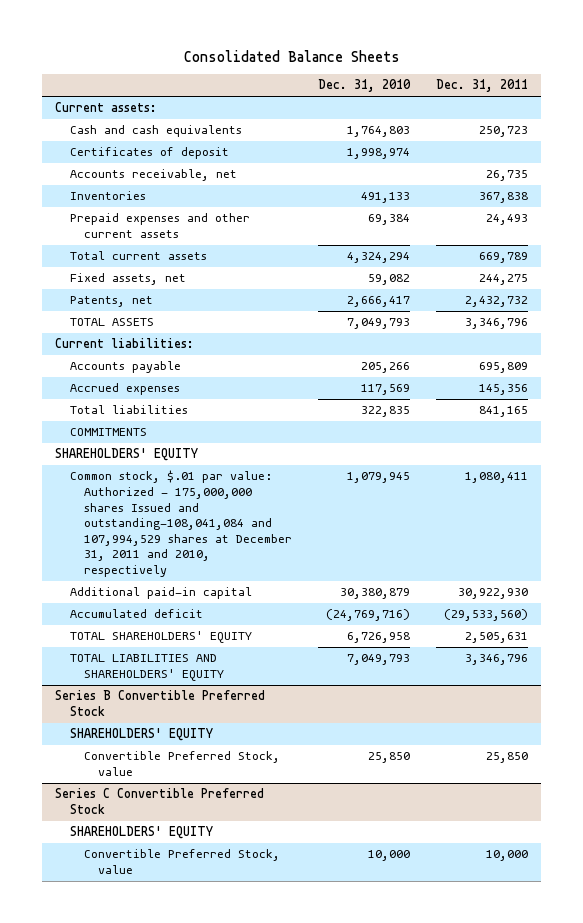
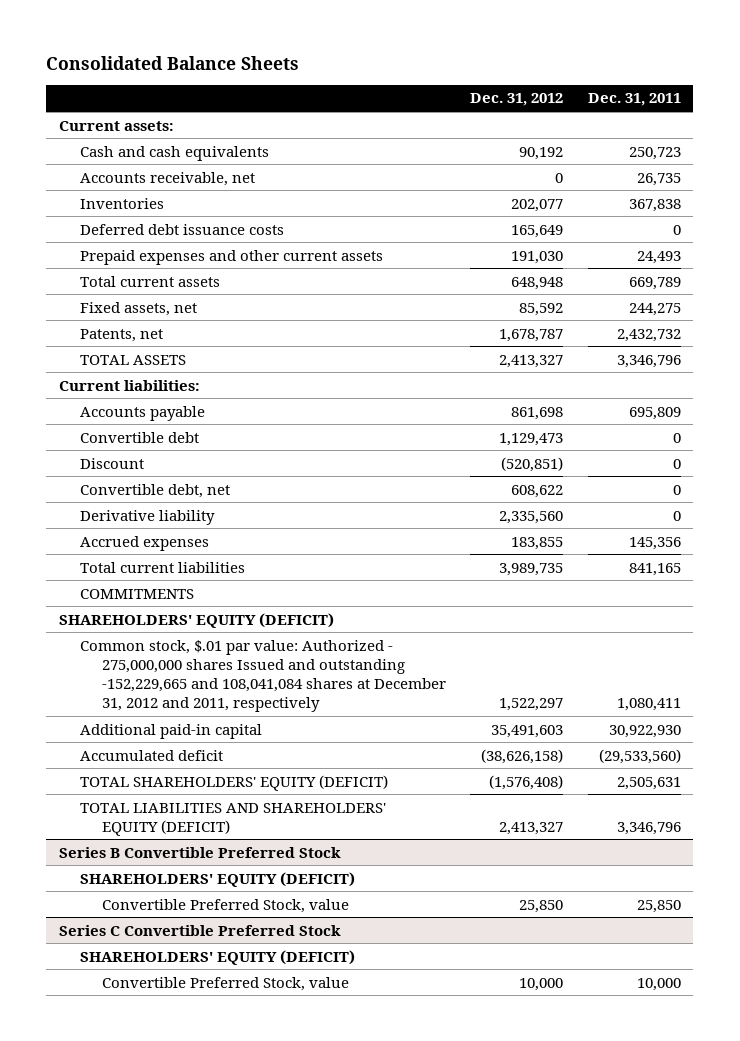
[317,79,411,93] Dec. 31, 2010 -> none
none -> [470,93,564,107] Dec. 31, 2012
[69,147,229,160] Certificates of deposit -> none
none -> [80,223,285,235] Deferred debt issuance costs
none -> [80,431,200,443] Convertible debt
none -> [80,457,145,469] Discount
none -> [80,483,231,498] Convertible debt, net
none -> [80,509,216,525] Derivative liability
[69,405,188,415] Total liabilities -> [80,561,246,573] Total current liabilities
[55,448,199,462] SHAREHOLDERS' EQUITY -> [58,612,334,628] SHAREHOLDERS' EQUITY (DEFICIT)
[69,470,293,578] Common stock, $.01 par value: Authorized - 175,000,000 shares Issued and outstanding-108,041,084 and 107,994,529 shares at December 31, 2011 and 2010, respectively -> [80,639,446,713] Common stock, $.01 par value: Authorized - 275,000,000 shares Issued and outstanding -152,229,665 and 108,041,084 shares at December 31, 2012 and 2011, respectively
[69,631,252,644] TOTAL SHAREHOLDERS' EQUITY -> [80,774,389,791] TOTAL SHAREHOLDERS' EQUITY (DEFICIT)
[69,654,225,682] TOTAL LIABILITIES AND SHAREHOLDERS' EQUITY -> [80,802,387,836] TOTAL LIABILITIES AND SHAREHOLDERS' EQUITY (DEFICIT)
[69,728,213,742] SHAREHOLDERS' EQUITY -> [80,871,356,887] SHAREHOLDERS' EQUITY (DEFICIT)
[69,826,213,840] SHAREHOLDERS' EQUITY -> [80,949,356,965] SHAREHOLDERS' EQUITY (DEFICIT)

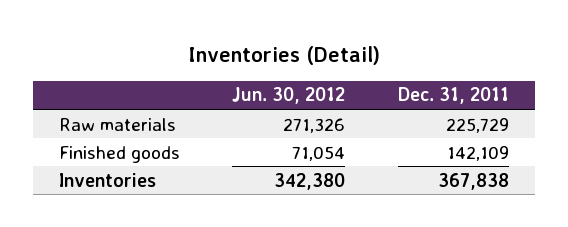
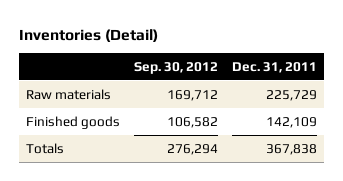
[232,87,346,105] Jun. 30, 2012 -> none
none -> [133,62,218,75] Sep. 30, 2012
[58,172,156,187] Inventories -> [26,142,65,154] Totals

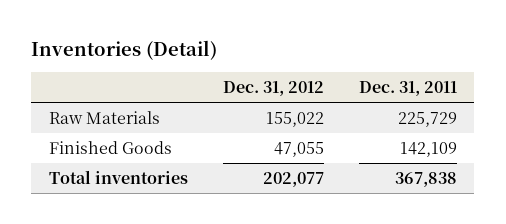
[133,62,218,75] Sep. 30, 2012 -> none
none -> [222,81,324,97] Dec. 31, 2012
[26,88,112,100] Raw materials -> [48,110,160,124] Raw Materials
[26,115,121,129] Finished goods -> [48,140,172,154] Finished Goods
[26,142,65,154] Totals -> [48,169,188,184] Total inventories

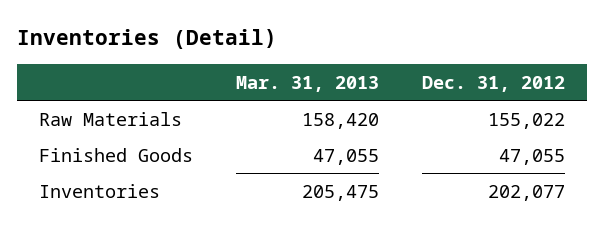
[358,81,457,97] Dec. 31, 2011 -> none
none -> [235,75,379,92] Mar. 31, 2013
[48,169,188,184] Total inventories -> [38,183,160,198] Inventories

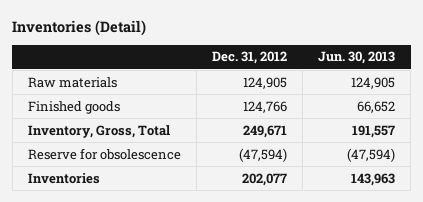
[235,75,379,92] Mar. 31, 2013 -> none
none -> [318,51,396,65] Jun. 30, 2013
[38,111,182,126] Raw Materials -> [27,76,117,88] Raw materials
[488,112,566,129] 155,022 -> [243,76,288,89] 124,905
[38,147,193,162] Finished Goods -> [27,100,120,114] Finished goods
[499,148,566,165] 47,055 -> [243,100,288,113] 124,766
none -> [27,124,170,138] Inventory, Gross, Total
none -> [27,147,181,160] Reserve for obsolescence

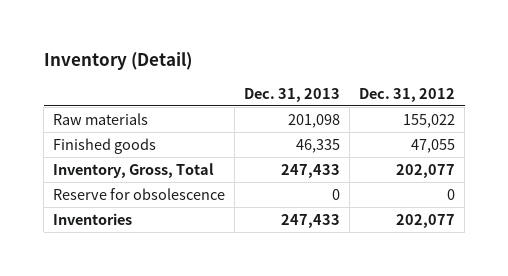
[12,20,147,37] Inventories (Detail) -> [43,52,192,71] Inventory (Detail)
[318,51,396,65] Jun. 30, 2013 -> none
none -> [244,87,341,102] Dec. 31, 2013
[243,76,288,89] 124,905 -> [403,113,456,128] 155,022
[243,100,288,113] 124,766 -> [411,138,456,153] 47,055
[243,124,288,138] 249,671 -> [396,163,456,178] 202,077
[239,147,288,162] (47,594) -> [447,188,456,200] 0

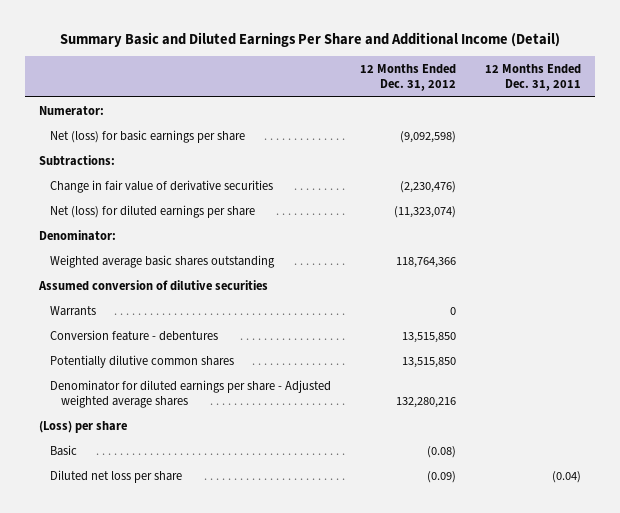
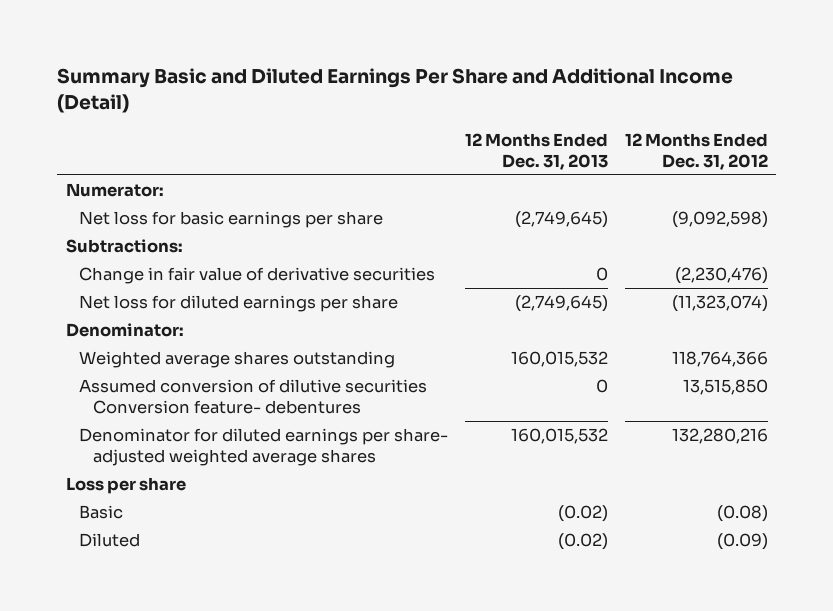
[484,64,581,92] 12 Months Ended Dec. 31, 2011 -> none
none -> [464,132,608,170] 12 Months Ended Dec. 31, 2013
[49,129,245,143] Net (loss) for basic earnings per share -> [79,211,384,229] Net loss for basic earnings per share
[49,204,255,218] Net (loss) for diluted earnings per share -> [79,295,399,313] Net loss for diluted earnings per share
[38,279,269,291] Assumed conversion of dilutive securities -> none
[49,305,96,316] Warrants -> none
[49,354,234,368] Potentially dilutive common shares -> none
[49,254,275,268] Weighted average basic shares outstanding -> [79,351,396,369] Weighted average shares outstanding
[49,329,218,341] Conversion feature - debentures -> [79,379,428,414] Assumed conversion of dilutive securities Conversion feature- debentures
[49,379,331,408] Denominator for diluted earnings per share - Adjusted weighted average shares -> [79,428,449,466] Denominator for diluted earnings per share- adjusted weighted average shares
[39,420,128,433] (Loss) per share -> [65,477,186,495] Loss per share
[49,469,182,483] Diluted net loss per share -> [79,533,141,548] Diluted

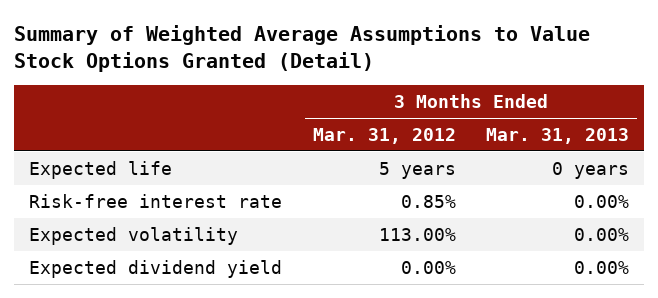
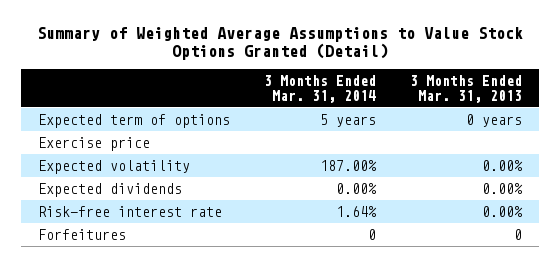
[312,127,456,144] Mar. 31, 2012 -> none
none -> [264,74,377,103] 3 Months Ended Mar. 31, 2014
[29,160,173,179] Expected life -> [38,113,231,128] Expected term of options
none -> [38,136,151,151] Exercise price
[29,259,283,278] Expected dividend yield -> [38,182,183,197] Expected dividends
[29,193,283,208] Risk-free interest rate -> [38,205,223,217] Risk-free interest rate
none -> [38,228,127,240] Forfeitures

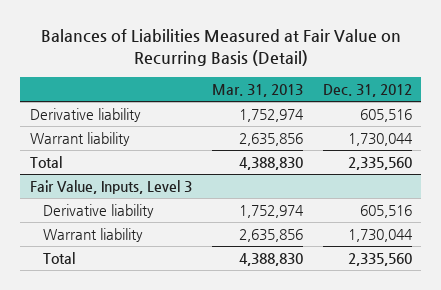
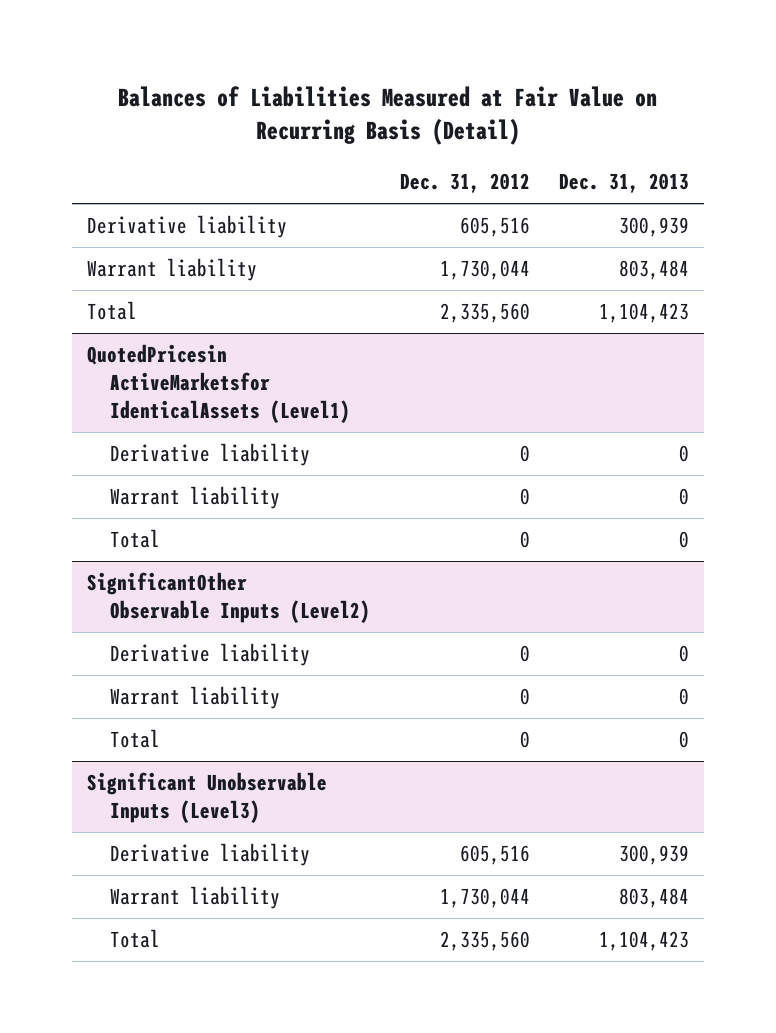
[211,84,303,98] Mar. 31, 2013 -> none
none -> [559,173,690,194] Dec. 31, 2013
[29,179,192,194] Fair Value, Inputs, Level 3 -> none
none -> [87,344,350,423] QuotedPricesin ActiveMarketsfor IdenticalAssets (Level1)
none -> [109,443,310,467] Derivative liability
none -> [109,486,280,510] Warrant liability
none -> [109,529,160,549] Total
none -> [87,572,370,623] SignificantOther Observable Inputs (Level2)
none -> [109,643,310,667] Derivative liability
none -> [109,686,280,710] Warrant liability
none -> [109,729,160,749] Total
none -> [87,772,328,823] Significant Unobservable Inputs (Level3)

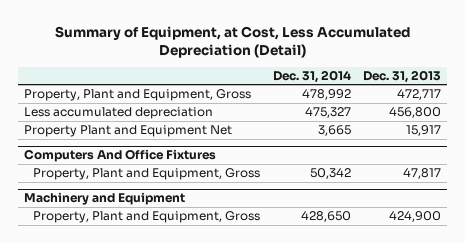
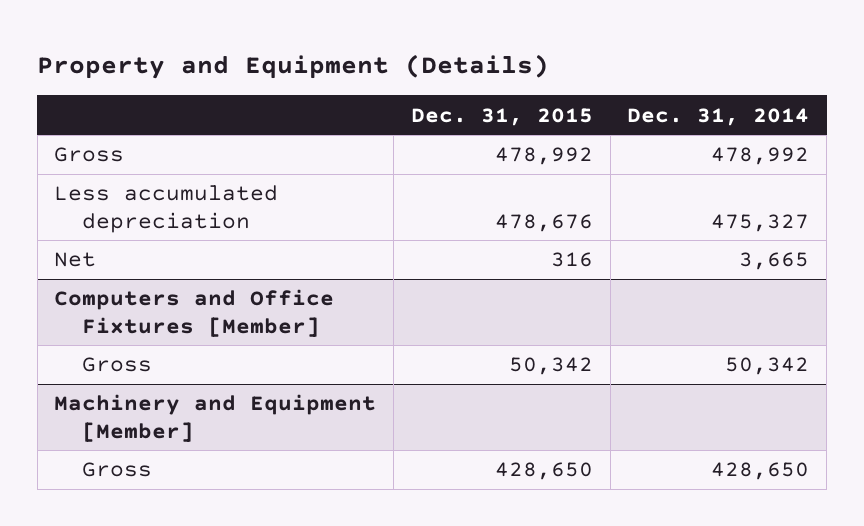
[54,25,410,58] Summary of Equipment, at Cost, Less Accumulated Depreciation (Detail) -> [37,53,550,79] Property and Equipment (Details)
[362,69,441,83] Dec. 31, 2013 -> none
none -> [410,107,593,126] Dec. 31, 2015
[24,89,252,102] Property, Plant and Equipment, Gross -> [54,147,125,163] Gross
[24,125,233,138] Property Plant and Equipment Net -> [54,252,97,268] Net
[24,149,217,163] Computers And Office Fixtures -> [54,289,335,337] Computers and Office Fixtures [Member]
[33,168,261,181] Property, Plant and Equipment, Gross -> [81,357,152,373] Gross
[24,192,186,206] Machinery and Equipment -> [54,394,377,442] Machinery and Equipment [Member]
[33,211,261,224] Property, Plant and Equipment, Gross -> [81,462,152,478] Gross

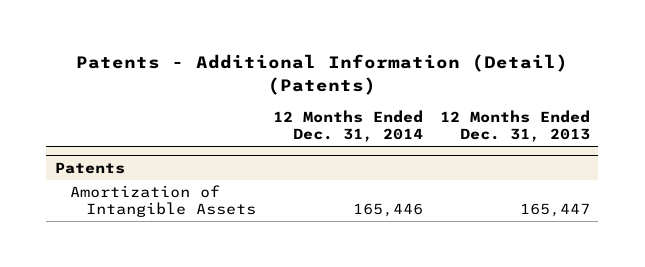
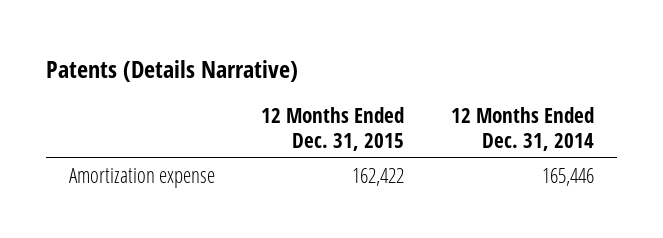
[76,54,569,95] Patents - Additional Information (Detail) (Patents) -> [45,60,298,83] Patents (Details Narrative)
[439,109,590,143] 12 Months Ended Dec. 31, 2013 -> none
none -> [261,107,405,152] 12 Months Ended Dec. 31, 2015
[54,161,125,174] Patents -> none
[70,184,256,218] Amortization of Intangible Assets -> [69,167,216,188] Amortization expense

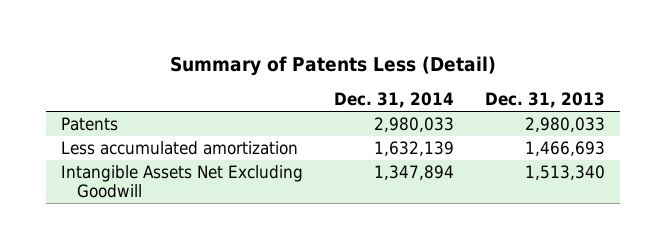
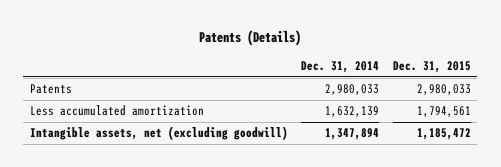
[170,56,497,77] Summary of Patents Less (Detail) -> [199,30,302,47] Patents (Details)
[485,92,606,109] Dec. 31, 2013 -> none
none -> [392,61,471,74] Dec. 31, 2015
[61,164,304,198] Intangible Assets Net Excluding Goodwill -> [29,126,288,141] Intangible assets, net (excluding goodwill)

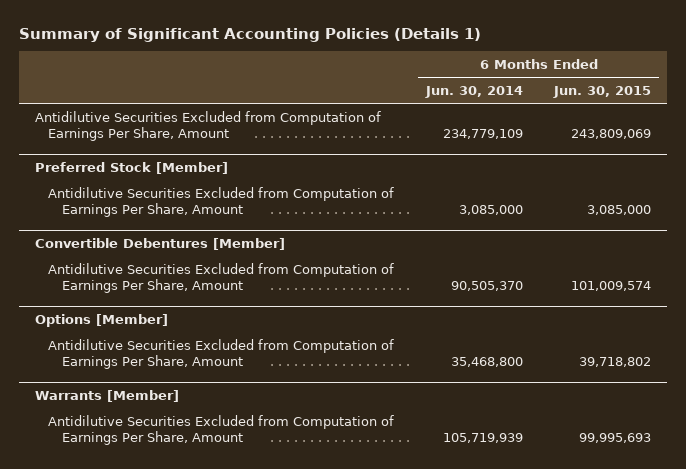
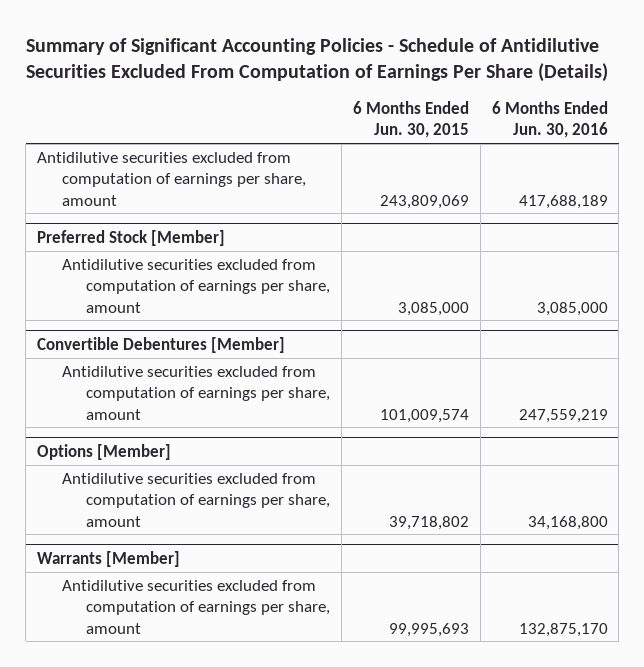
[18,27,481,42] Summary of Significant Accounting Policies (Details 1) -> [25,37,608,82] Summary of Significant Accounting Policies - Schedule of Antidilutive Securities Excluded From Computation of Earnings Per Share (Details)
[424,85,523,98] Jun. 30, 2014 -> none
none -> [491,100,608,139] 6 Months Ended Jun. 30, 2016
[34,110,381,141] Antidilutive Securities Excluded from Computation of Earnings Per Share, Amount -> [36,151,306,206] Antidilutive securities excluded from computation of earnings per share, amount
[48,186,395,217] Antidilutive Securities Excluded from Computation of Earnings Per Share, Amount -> [61,258,331,313] Antidilutive securities excluded from computation of earnings per share, amount
[48,262,395,293] Antidilutive Securities Excluded from Computation of Earnings Per Share, Amount -> [61,365,331,420] Antidilutive securities excluded from computation of earnings per share, amount
[48,338,395,369] Antidilutive Securities Excluded from Computation of Earnings Per Share, Amount -> [61,472,331,527] Antidilutive securities excluded from computation of earnings per share, amount
[48,414,395,445] Antidilutive Securities Excluded from Computation of Earnings Per Share, Amount -> [61,579,331,634] Antidilutive securities excluded from computation of earnings per share, amount

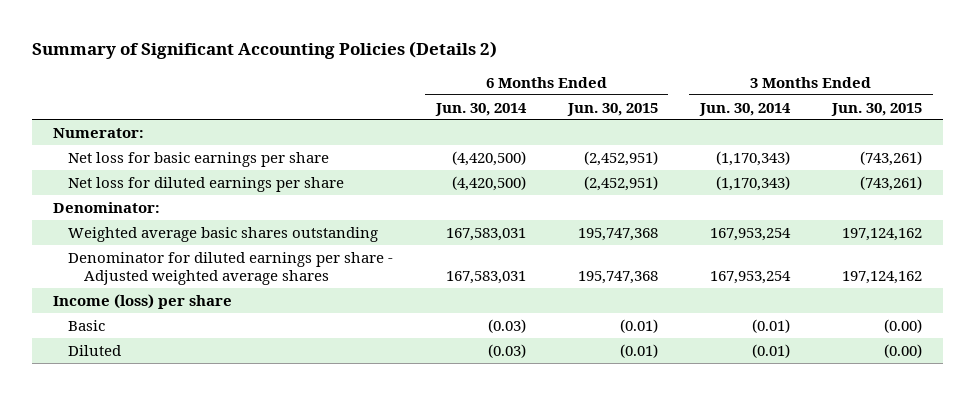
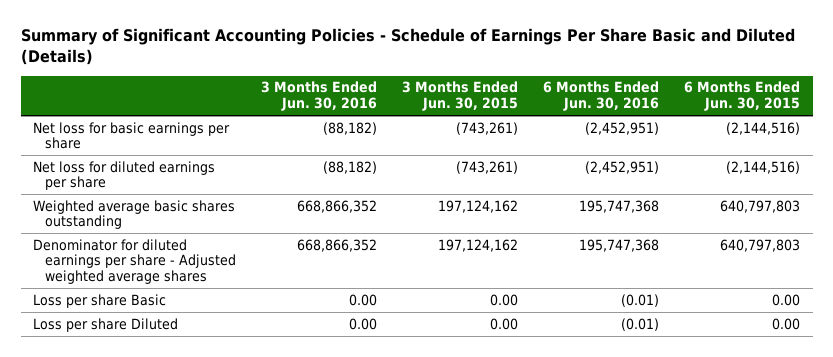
[31,41,497,60] Summary of Significant Accounting Policies (Details 2) -> [20,28,795,66] Summary of Significant Accounting Policies - Schedule of Earnings Per Share Basic and Diluted (Details)
[434,102,527,116] Jun. 30, 2014 -> none
[698,102,791,116] Jun. 30, 2014 -> none
none -> [260,81,377,111] 3 Months Ended Jun. 30, 2016
none -> [542,81,659,111] 6 Months Ended Jun. 30, 2016
[53,127,145,138] Numerator: -> none
[53,201,161,213] Denominator: -> none
[53,293,233,309] Income (loss) per share -> none
[583,150,658,166] (2,452,951) -> [726,121,801,135] (2,144,516)
[583,175,658,191] (2,452,951) -> [726,160,801,174] (2,144,516)
[577,227,658,241] 195,747,368 -> [720,199,801,213] 640,797,803
[577,271,658,285] 195,747,368 -> [720,238,801,252] 640,797,803
[68,319,106,331] Basic -> [33,293,167,308] Loss per share Basic
[619,318,658,333] (0.01) -> [772,293,801,306] 0.00
[884,318,923,333] (0.00) -> [489,293,518,306] 0.00
[68,344,122,356] Diluted -> [33,317,179,332] Loss per share Diluted
[619,343,658,358] (0.01) -> [772,317,801,330] 0.00
[884,343,923,358] (0.00) -> [489,317,518,330] 0.00

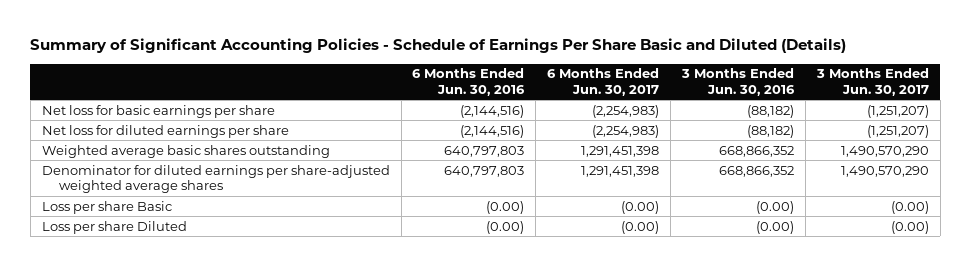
[401,81,518,111] 3 Months Ended Jun. 30, 2015 -> none
[684,81,801,111] 6 Months Ended Jun. 30, 2015 -> none
none -> [547,68,660,96] 6 Months Ended Jun. 30, 2017
none -> [815,68,929,96] 3 Months Ended Jun. 30, 2017
[584,121,659,135] (2,452,951) -> [460,104,525,118] (2,144,516)
[584,160,659,174] (2,452,951) -> [460,124,525,138] (2,144,516)
[578,199,659,213] 195,747,368 -> [444,145,525,157] 640,797,803
[33,238,236,284] Denominator for diluted earnings per share - Adjusted weighted average shares -> [41,164,390,194] Denominator for diluted earnings per share-adjusted weighted average shares
[578,238,659,252] 195,747,368 -> [444,165,525,177] 640,797,803
[348,293,377,306] 0.00 -> [756,200,795,214] (0.00)
[620,293,659,307] (0.01) -> [486,200,525,214] (0.00)
[348,317,377,330] 0.00 -> [756,220,795,234] (0.00)
[620,317,659,331] (0.01) -> [486,220,525,234] (0.00)

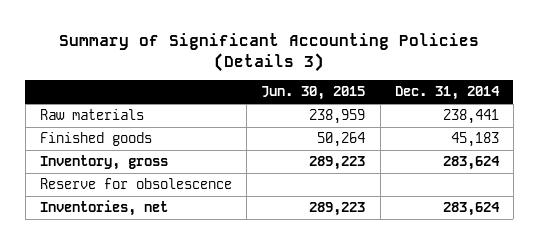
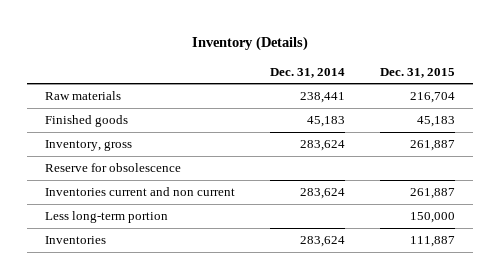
[59,32,480,72] Summary of Significant Accounting Policies (Details 3) -> [191,35,308,51] Inventory (Details)
[261,86,366,101] Jun. 30, 2015 -> none
none -> [380,67,456,78] Dec. 31, 2015
none -> [44,187,235,197] Inventories current and non current
none -> [44,211,168,224] Less long-term portion
[39,200,168,217] Inventories, net -> [44,236,106,245] Inventories

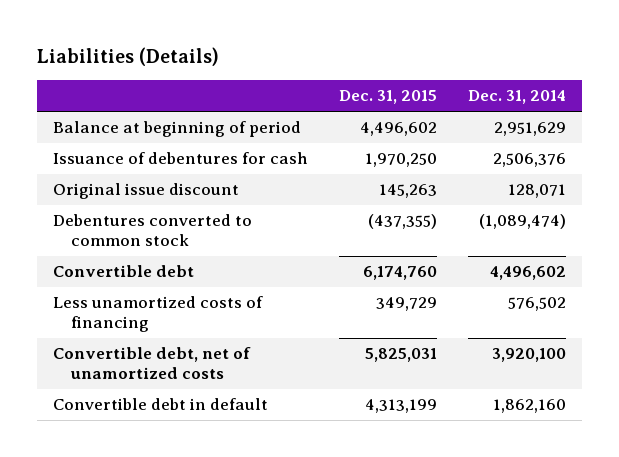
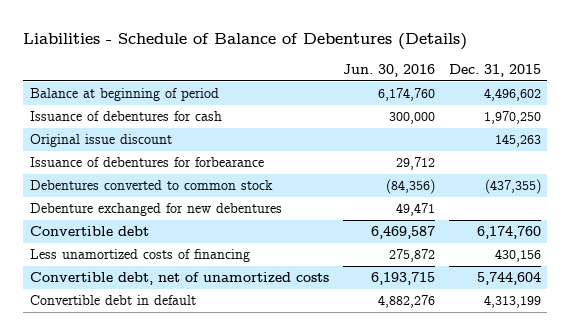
[37,47,220,67] Liabilities (Details) -> [23,33,468,51] Liabilities - Schedule of Balance of Debentures (Details)
[468,90,567,105] Dec. 31, 2014 -> none
none -> [342,63,435,77] Jun. 30, 2016
none -> [30,157,265,168] Issuance of debentures for forbearance
none -> [30,203,283,217] Debenture exchanged for new debentures
[375,297,437,312] 349,729 -> [494,249,541,263] 430,156
[364,348,437,363] 5,825,031 -> [476,272,541,286] 5,744,604

